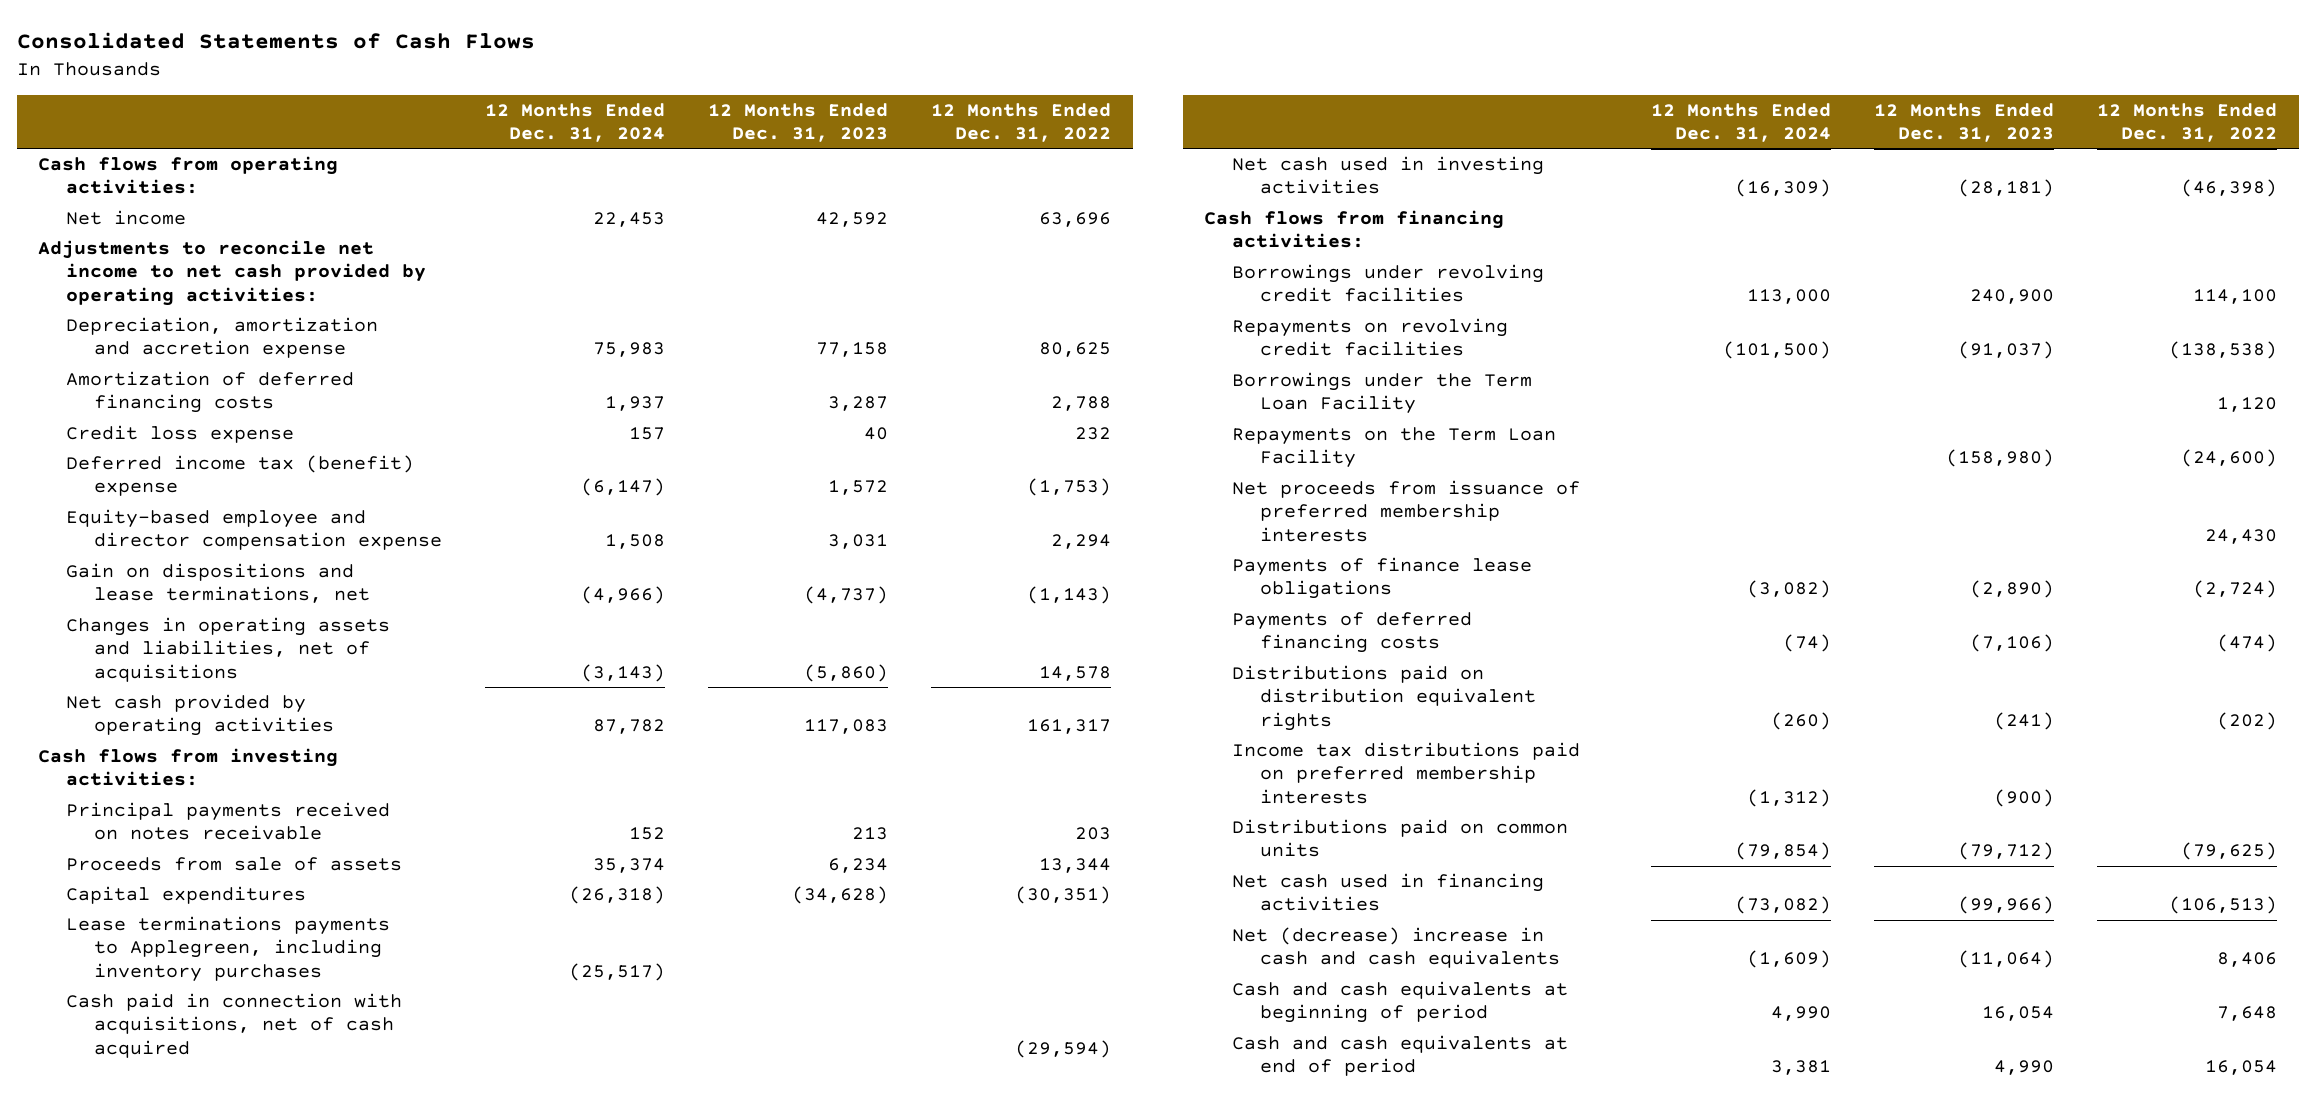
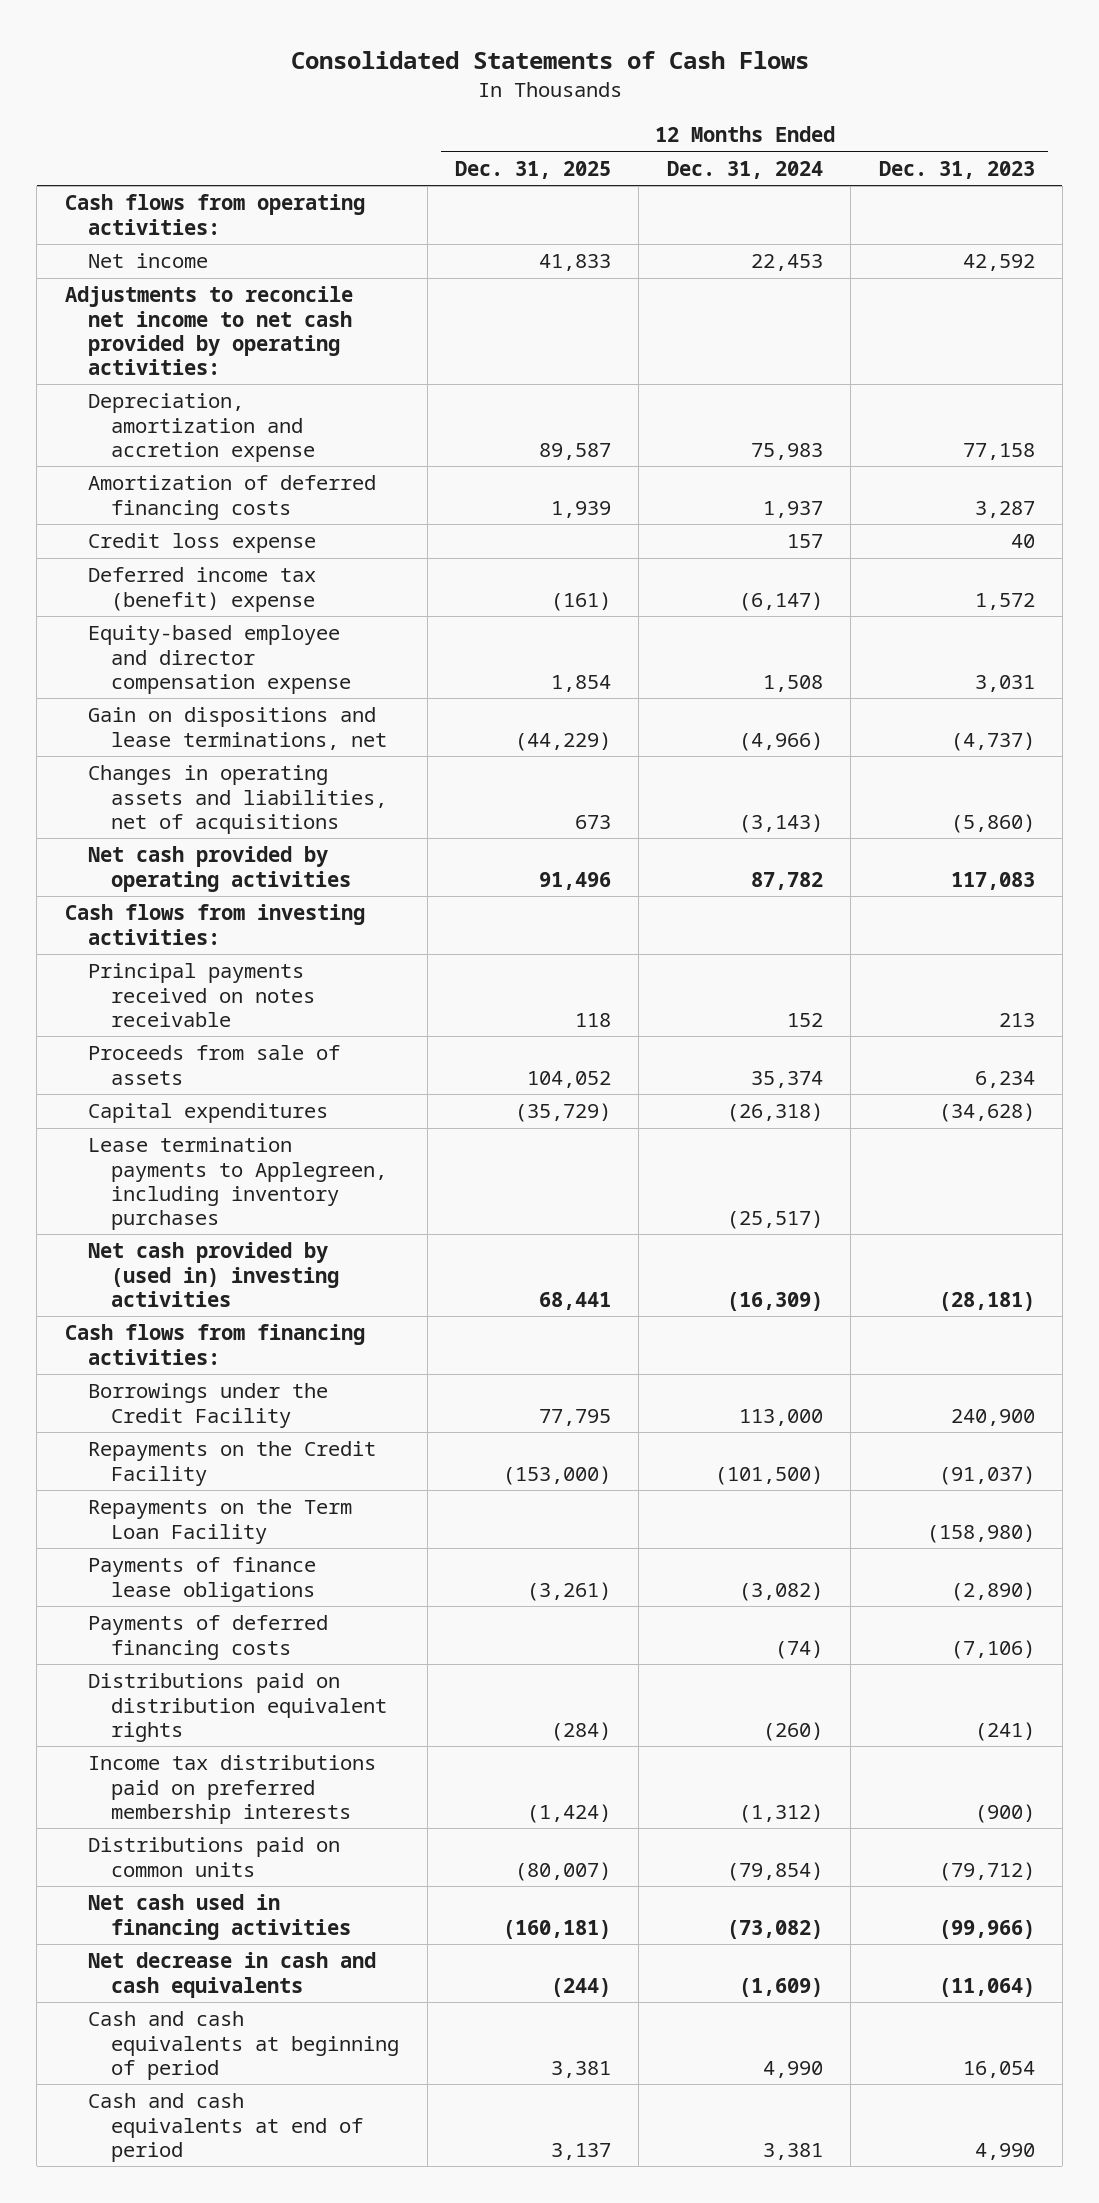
[931,102,1112,143] 12 Months Ended Dec. 31, 2022 -> none
none -> [455,160,612,179] Dec. 31, 2025
[66,992,403,1058] Cash paid in connection with acquisitions, net of cash acquired -> none
[66,915,391,982] Lease terminations payments to Applegreen, including inventory purchases -> [88,1137,388,1230] Lease termination payments to Applegreen, including inventory purchases
[1232,155,1545,195] Net cash used in investing activities -> [88,1242,340,1307] Net cash provided by (used in) investing activities
[1232,371,1533,415] Borrowings under the Term Loan Facility -> none
[1232,263,1545,303] Borrowings under revolving credit facilities -> [88,1383,329,1428] Borrowings under the Credit Facility
[1232,317,1509,357] Repayments on revolving credit facilities -> [88,1441,377,1486] Repayments on the Credit Facility
[1232,479,1581,542] Net proceeds from issuance of preferred membership interests -> none
[1232,926,1561,969] Net (decrease) increase in cash and cash equivalents -> [88,1952,377,1998] Net decrease in cash and cash equivalents

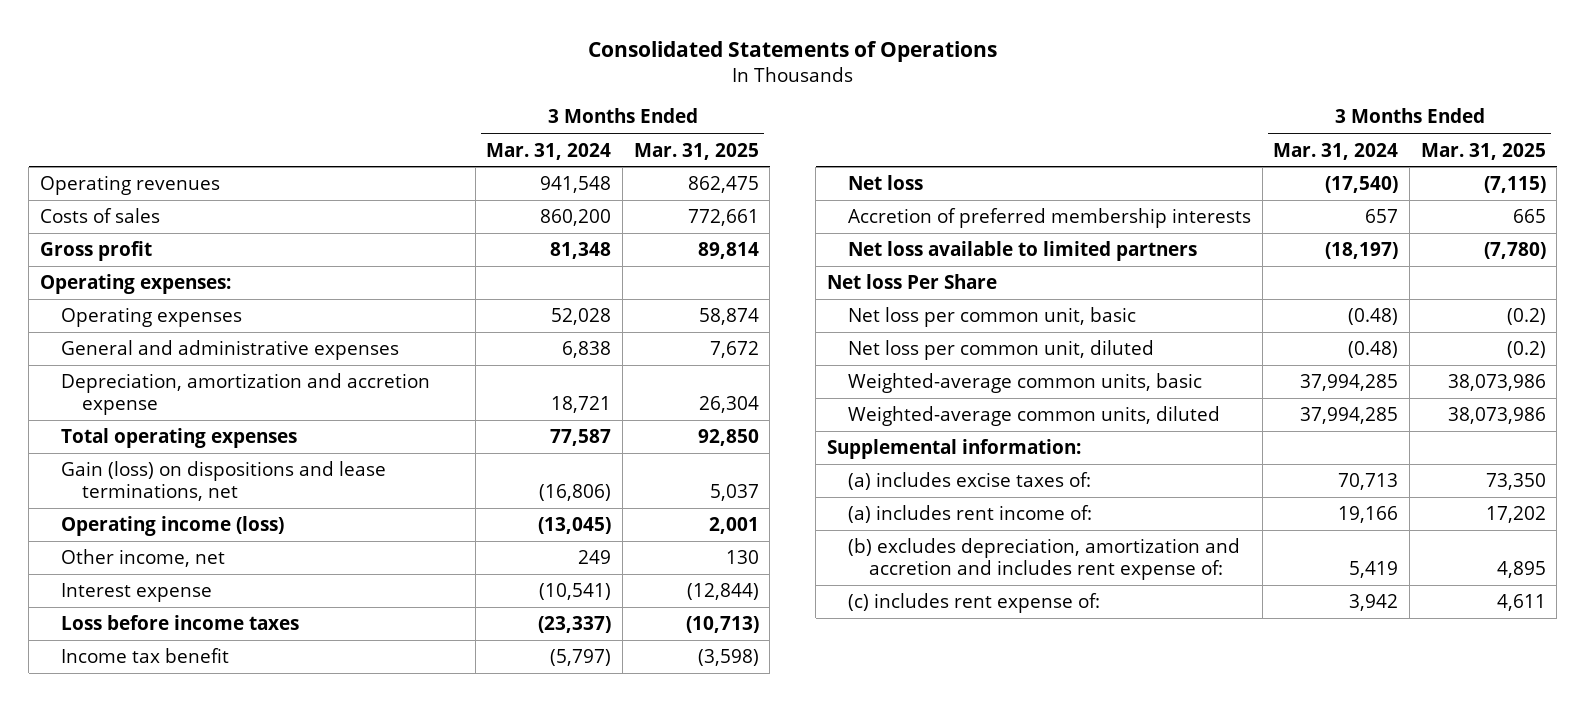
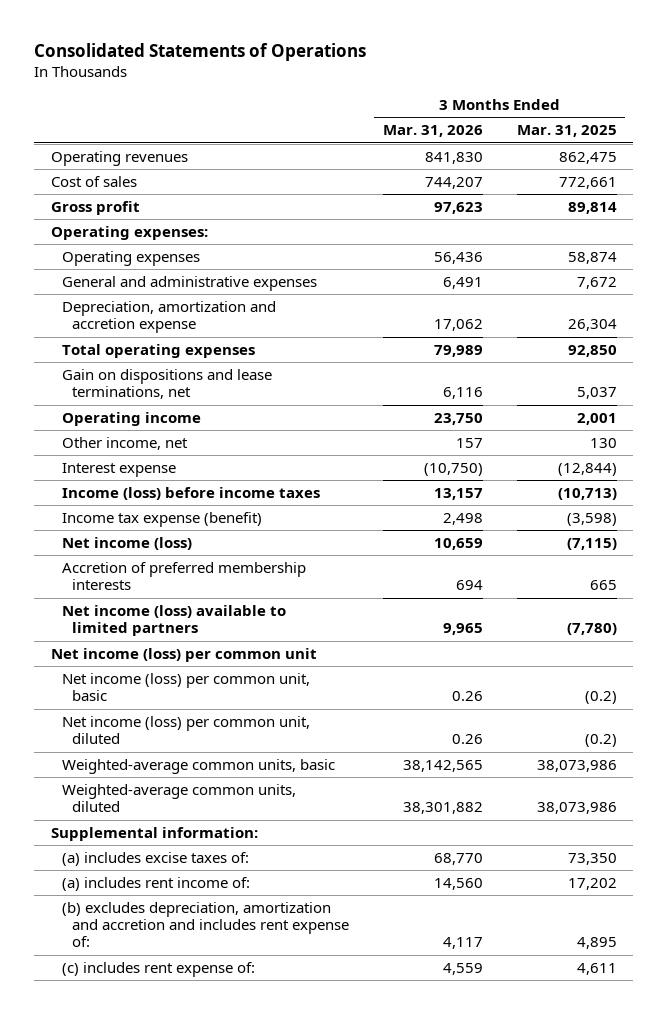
[486,142,612,160] Mar. 31, 2024 -> none
none -> [382,125,483,138] Mar. 31, 2026
[39,208,160,224] Costs of sales -> [50,175,137,187] Cost of sales
[60,461,386,501] Gain (loss) on dispositions and lease terminations, net -> [61,368,272,400] Gain on dispositions and lease terminations, net
[60,516,284,537] Operating income (loss) -> [61,411,201,426] Operating income
[60,615,299,631] Loss before income taxes -> [61,486,320,500] Income (loss) before income taxes
[60,648,229,664] Income tax benefit -> [61,511,262,527] Income tax expense (benefit)
[848,175,924,191] Net loss -> [61,536,192,550] Net income (loss)
[848,241,1198,262] Net loss available to limited partners -> [61,604,286,637] Net income (loss) available to limited partners
[826,274,997,290] Net loss Per Share -> [50,647,317,662] Net income (loss) per common unit
[848,307,1137,328] Net loss per common unit, basic -> [61,672,310,702] Net income (loss) per common unit, basic
[848,340,1155,361] Net loss per common unit, diluted -> [61,715,310,745] Net income (loss) per common unit, diluted

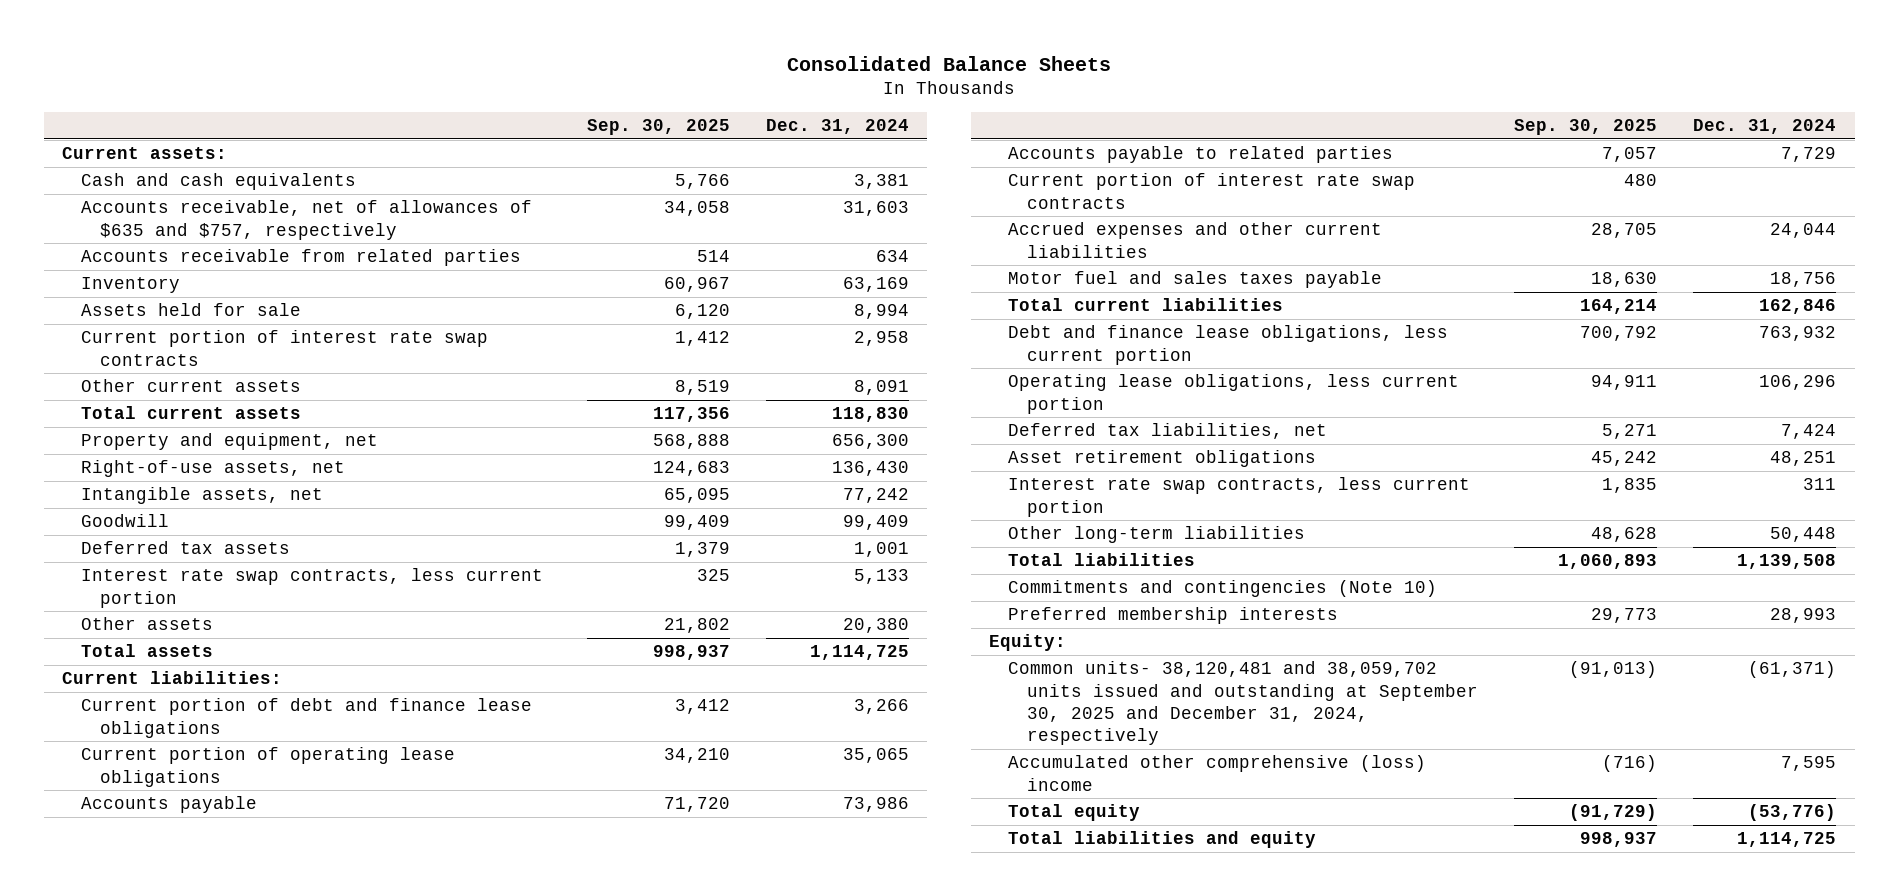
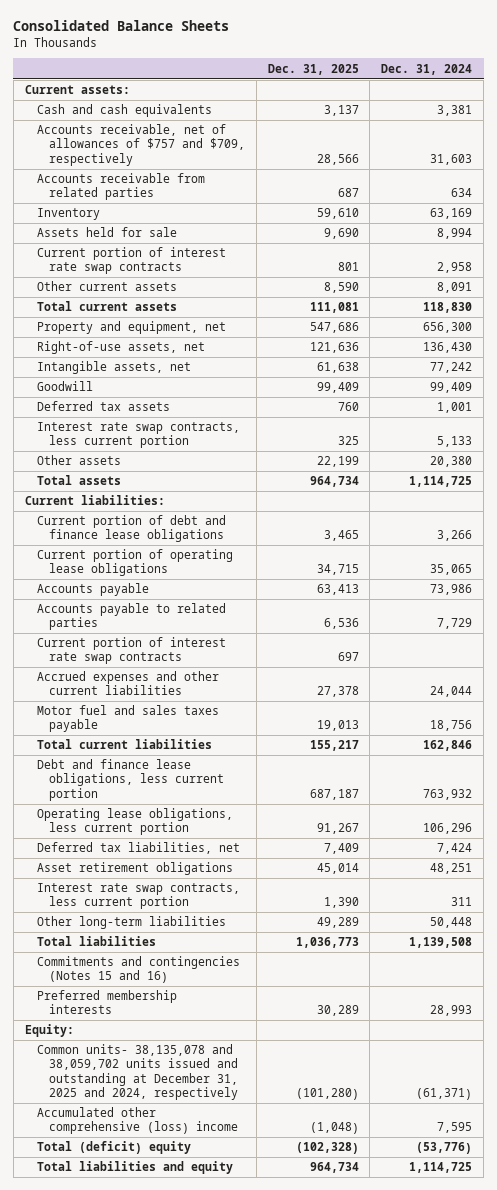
[586,119,730,136] Sep. 30, 2025 -> none
none -> [267,63,359,75] Dec. 31, 2025
[80,200,532,240] Accounts receivable, net of allowances of $635 and $757, respectively -> [36,124,245,166] Accounts receivable, net of allowances of $757 and $709, respectively
[1007,580,1437,598] Commitments and contingencies (Note 10) -> [36,956,240,984] Commitments and contingencies (Notes 15 and 16)
[1007,661,1478,745] Common units- 38,120,481 and 38,059,702 units issued and outstanding at September 30, 2025 and December 31, 2024, respectively -> [36,1044,238,1100] Common units- 38,135,078 and 38,059,702 units issued and outstanding at December 31, 2025 and 2024, respectively
[1007,804,1140,822] Total equity -> [36,1141,191,1155] Total (deficit) equity

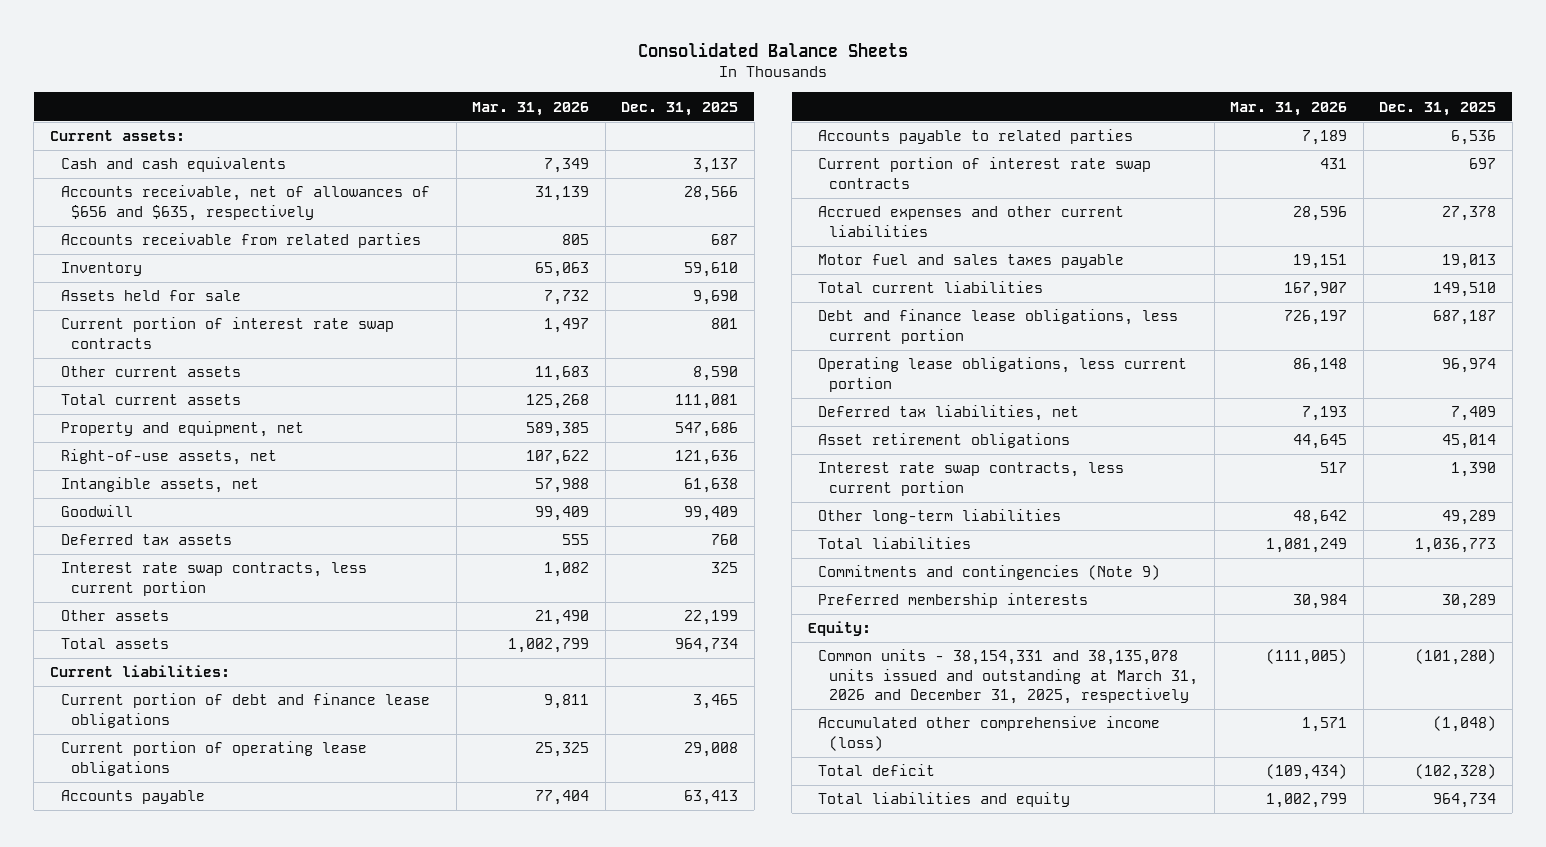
[381,63,473,75] Dec. 31, 2024 -> none
none -> [472,101,590,116] Mar. 31, 2026
[36,124,245,166] Accounts receivable, net of allowances of $757 and $709, respectively -> [60,185,430,221] Accounts receivable, net of allowances of $656 and $635, respectively
[316,564,359,576] 34,715 -> [684,742,739,758] 29,008
[309,740,359,752] 155,217 -> [1433,282,1497,298] 149,510
[316,823,359,835] 91,267 -> [1442,358,1497,374] 96,974
[36,956,240,984] Commitments and contingencies (Notes 15 and 16) -> [818,565,1161,581] Commitments and contingencies (Note 9)
[36,1044,238,1100] Common units- 38,135,078 and 38,059,702 units issued and outstanding at December 31, 2025 and 2024, respectively -> [818,649,1199,705] Common units - 38,154,331 and 38,135,078 units issued and outstanding at March 31, 2026 and December 31, 2025, respectively
[36,1107,238,1135] Accumulated other comprehensive (loss) income -> [818,716,1161,751] Accumulated other comprehensive income (loss)
[36,1141,191,1155] Total (deficit) equity -> [818,764,936,777] Total deficit

